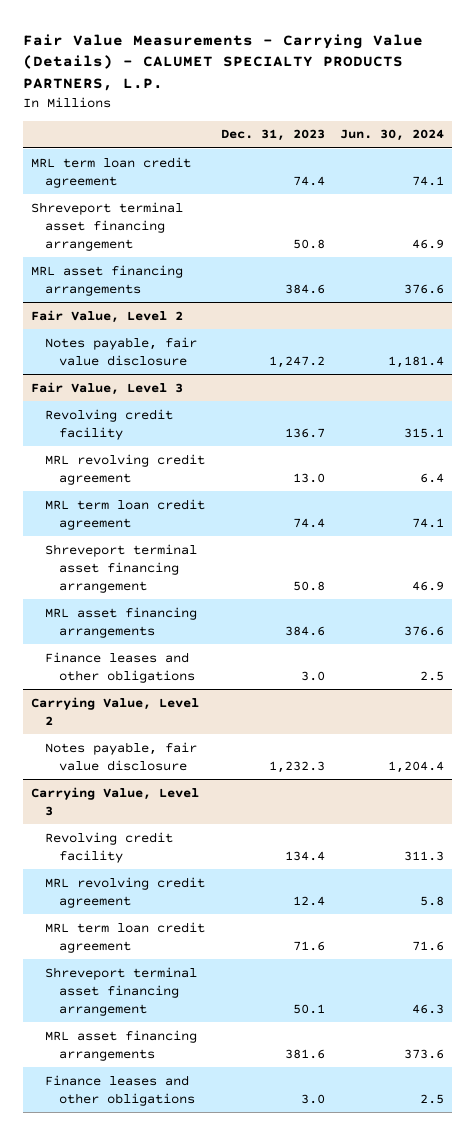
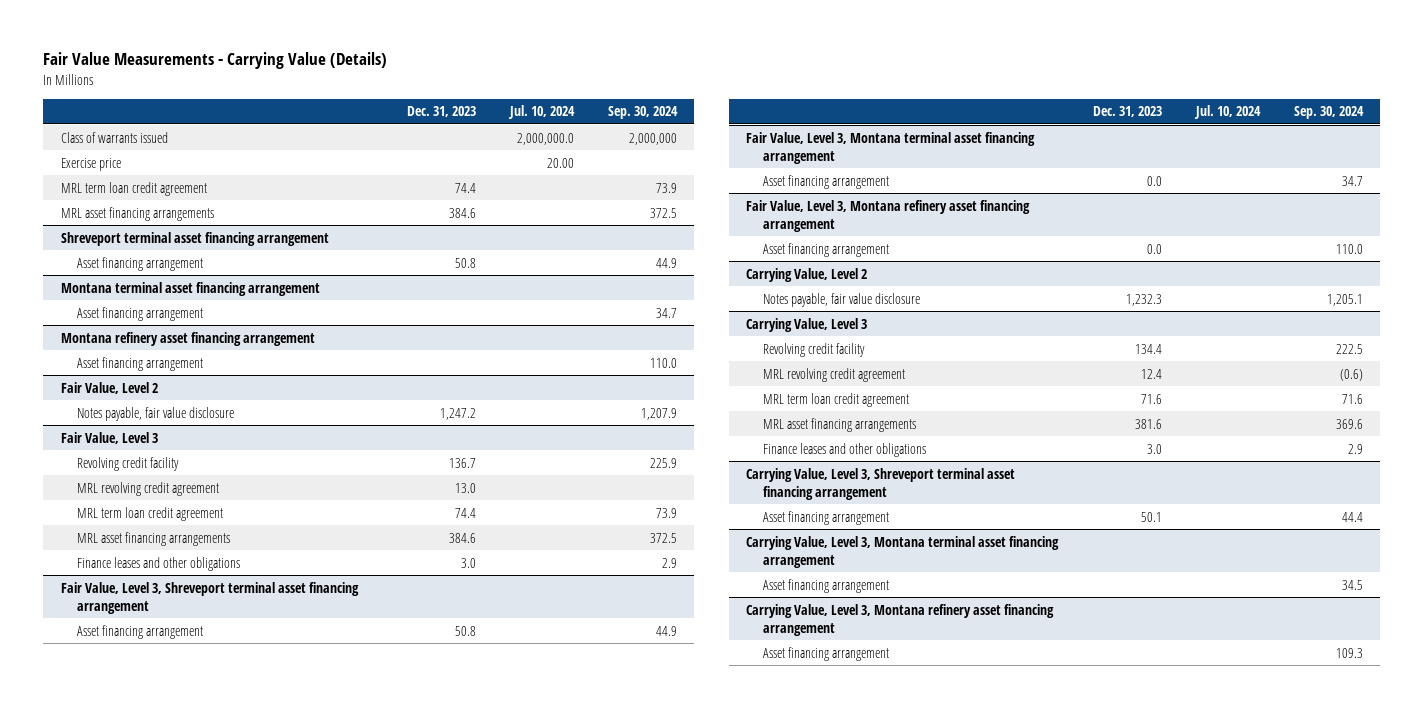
[23,33,424,92] Fair Value Measurements - Carrying Value (Details) - CALUMET SPECIALTY PRODUCTS PARTNERS, L.P. -> [43,52,388,70] Fair Value Measurements - Carrying Value (Details)
[339,129,444,142] Jun. 30, 2024 -> none
none -> [507,105,575,120] Jul. 10, 2024
none -> [607,106,678,120] Sep. 30, 2024
none -> [60,131,168,143] Class of warrants issued
none -> [60,157,121,171] Exercise price
[31,201,184,251] Shreveport terminal asset financing arrangement -> none
none -> [60,231,329,246] Shreveport terminal asset financing arrangement
none -> [76,256,203,271] Asset financing arrangement
none -> [60,281,320,296] Montana terminal asset financing arrangement
none -> [76,306,203,321] Asset financing arrangement
none -> [60,331,315,346] Montana refinery asset financing arrangement
none -> [76,356,203,371] Asset financing arrangement
[45,543,198,593] Shreveport terminal asset financing arrangement -> none
none -> [60,581,359,614] Fair Value, Level 3, Shreveport terminal asset financing arrangement
none -> [76,624,203,639] Asset financing arrangement
none -> [746,131,1036,164] Fair Value, Level 3, Montana terminal asset financing arrangement
none -> [762,174,889,189] Asset financing arrangement
none -> [746,199,1031,232] Fair Value, Level 3, Montana refinery asset financing arrangement
none -> [762,242,889,257] Asset financing arrangement
[45,966,198,1016] Shreveport terminal asset financing arrangement -> none
none -> [746,467,1016,500] Carrying Value, Level 3, Shreveport terminal asset financing arrangement
none -> [762,510,889,525] Asset financing arrangement
none -> [746,535,1060,568] Carrying Value, Level 3, Montana terminal asset financing arrangement
none -> [762,578,889,593] Asset financing arrangement
none -> [746,603,1055,636] Carrying Value, Level 3, Montana refinery asset financing arrangement
none -> [762,646,889,661] Asset financing arrangement

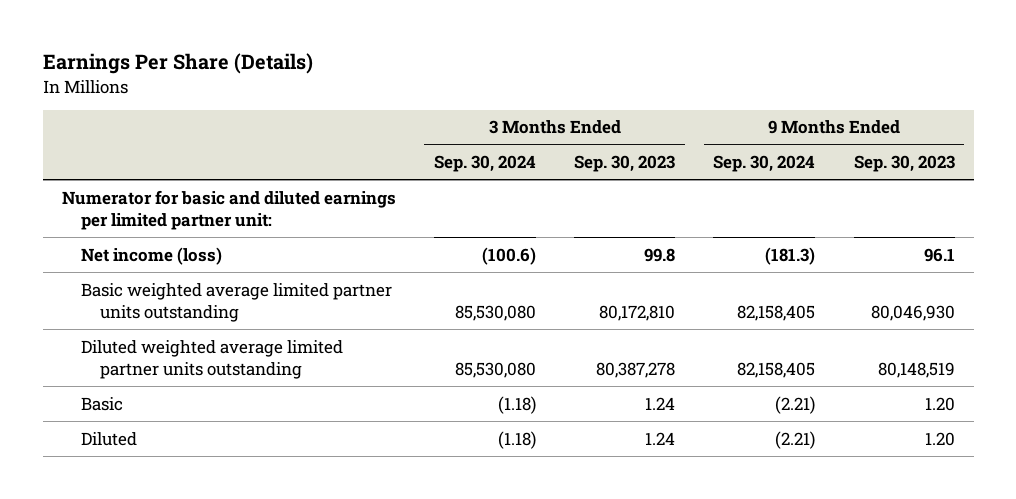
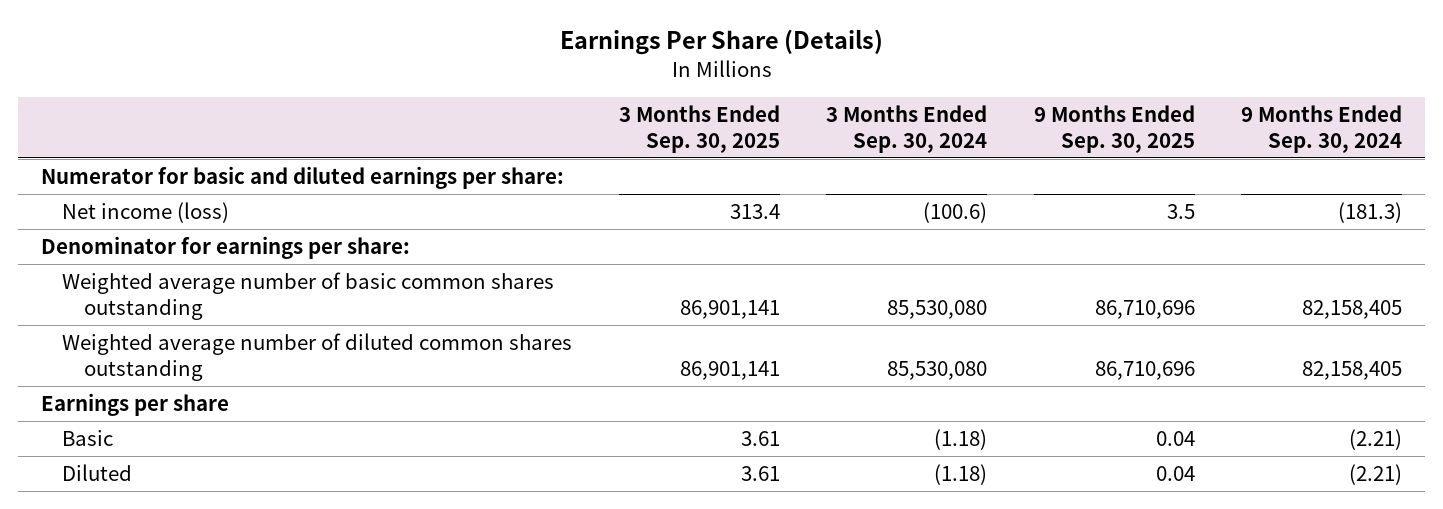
[574,155,676,173] Sep. 30, 2023 -> none
[853,155,955,173] Sep. 30, 2023 -> none
none -> [618,104,780,153] 3 Months Ended Sep. 30, 2025
none -> [1033,104,1195,153] 9 Months Ended Sep. 30, 2025
[61,189,396,230] Numerator for basic and diluted earnings per limited partner unit: -> [40,165,564,189] Numerator for basic and diluted earnings per share:
none -> [40,235,410,259] Denominator for earnings per share:
[80,282,392,322] Basic weighted average limited partner units outstanding -> [62,271,555,320] Weighted average number of basic common shares outstanding
[80,339,343,379] Diluted weighted average limited partner units outstanding -> [62,332,573,381] Weighted average number of diluted common shares outstanding
none -> [40,392,229,416] Earnings per share

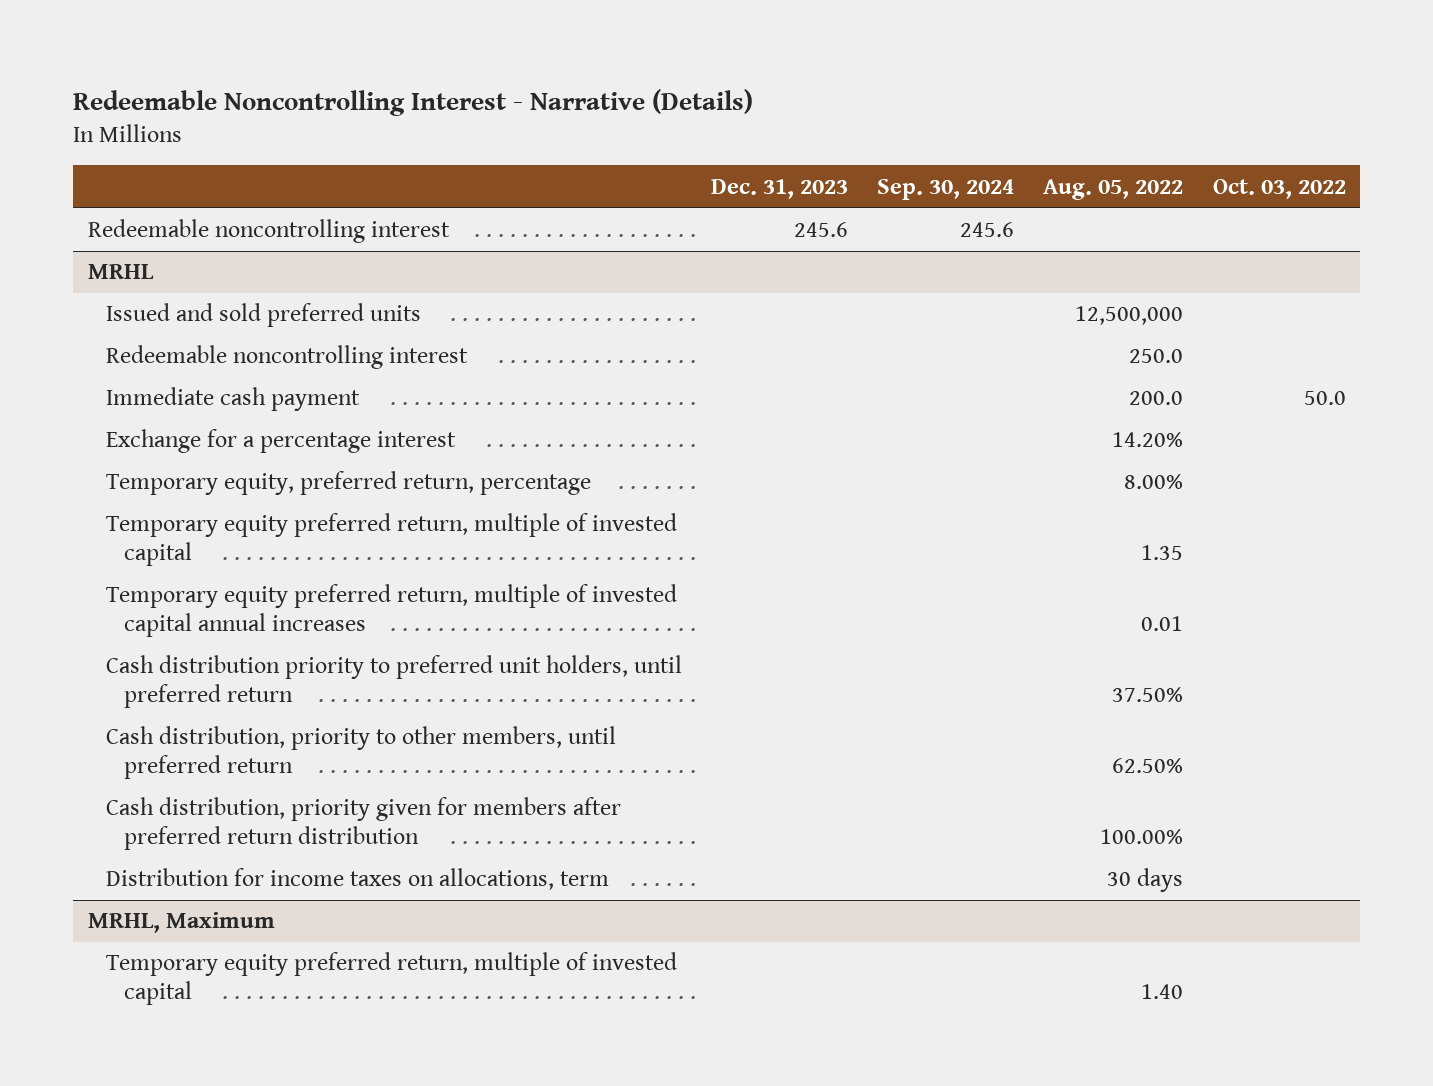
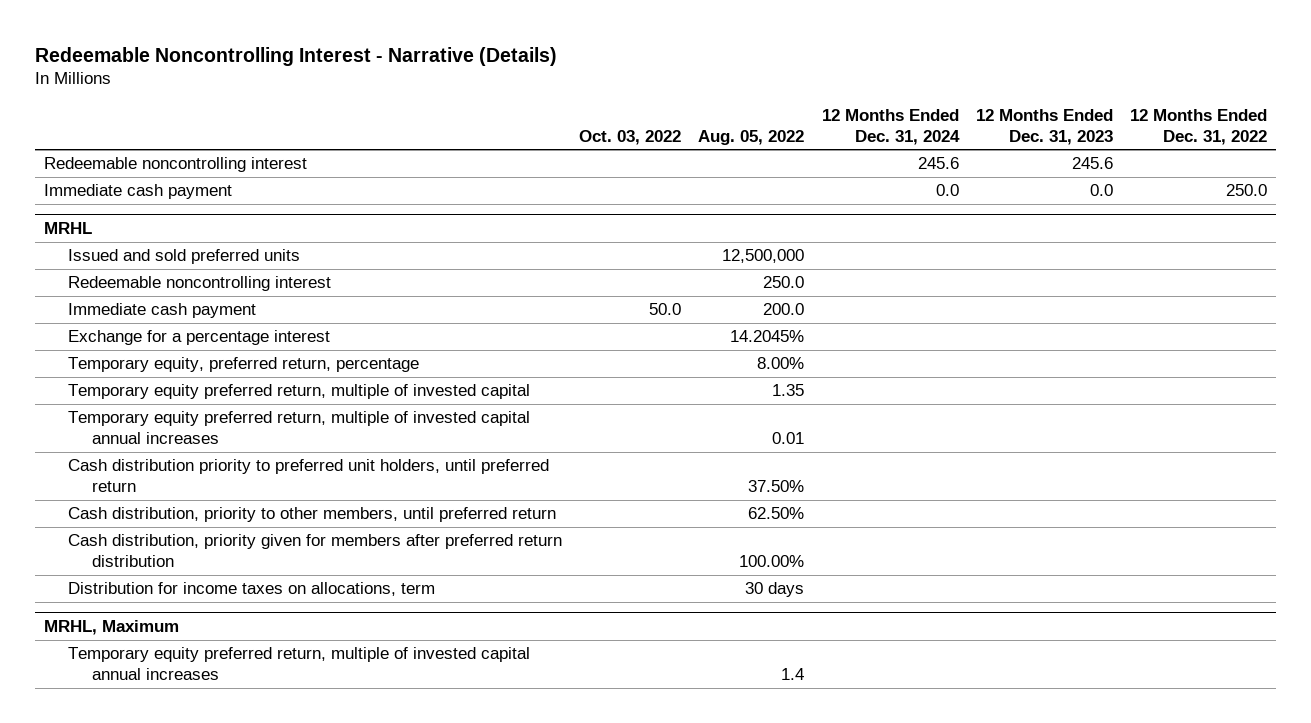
[711,178,849,199] Dec. 31, 2023 -> none
[877,178,1015,200] Sep. 30, 2024 -> none
none -> [821,108,960,145] 12 Months Ended Dec. 31, 2024
none -> [975,108,1113,145] 12 Months Ended Dec. 31, 2023
none -> [1129,108,1267,145] 12 Months Ended Dec. 31, 2022
none -> [44,184,233,200] Immediate cash payment
[1112,432,1184,448] 14.20% -> [730,330,805,343] 14.2045%
[105,952,677,1006] Temporary equity preferred return, multiple of invested capital -> [67,647,530,681] Temporary equity preferred return, multiple of invested capital annual increases
[1141,984,1184,1000] 1.40 -> [781,668,805,681] 1.4

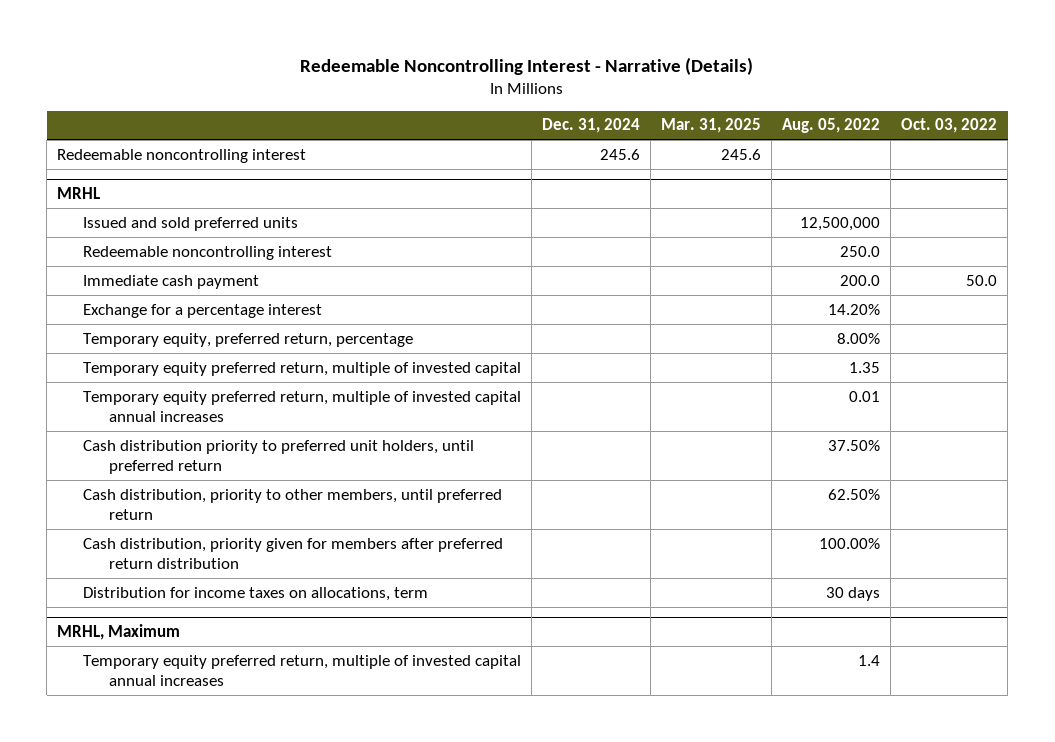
[821,108,960,145] 12 Months Ended Dec. 31, 2024 -> none
[975,108,1113,145] 12 Months Ended Dec. 31, 2023 -> none
[1129,108,1267,145] 12 Months Ended Dec. 31, 2022 -> none
none -> [542,118,641,134] Dec. 31, 2024
none -> [661,118,762,134] Mar. 31, 2025
[44,184,233,200] Immediate cash payment -> none
[730,330,805,343] 14.2045% -> [828,303,881,315] 14.20%

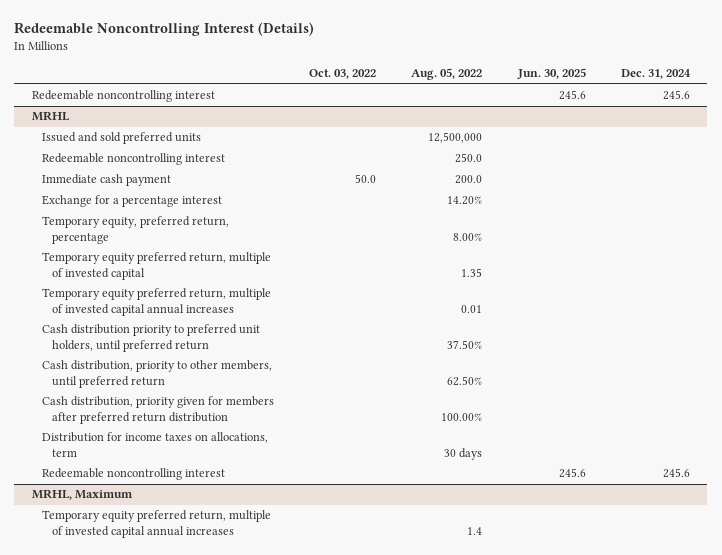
[300,57,754,76] Redeemable Noncontrolling Interest - Narrative (Details) -> [14,22,315,37] Redeemable Noncontrolling Interest (Details)
[661,118,762,134] Mar. 31, 2025 -> none
none -> [516,68,586,80] Jun. 30, 2025
none -> [41,468,225,481] Redeemable noncontrolling interest

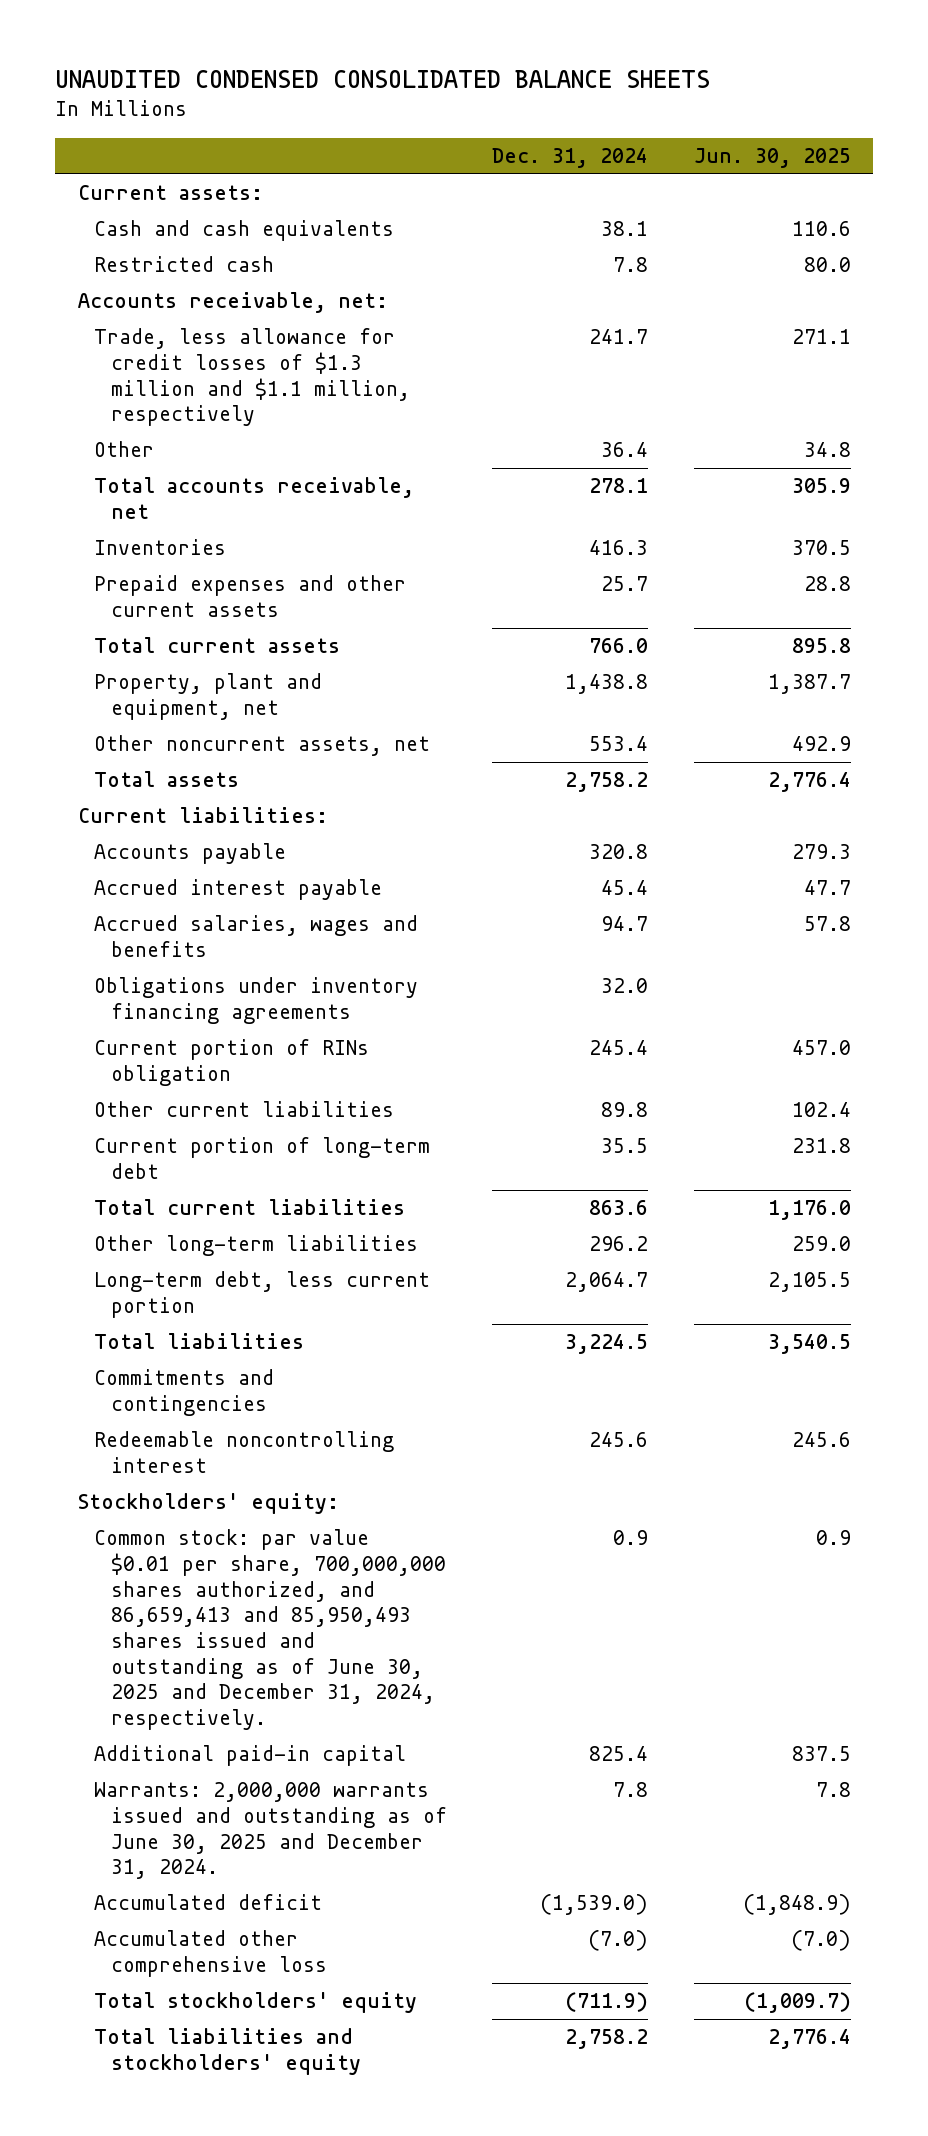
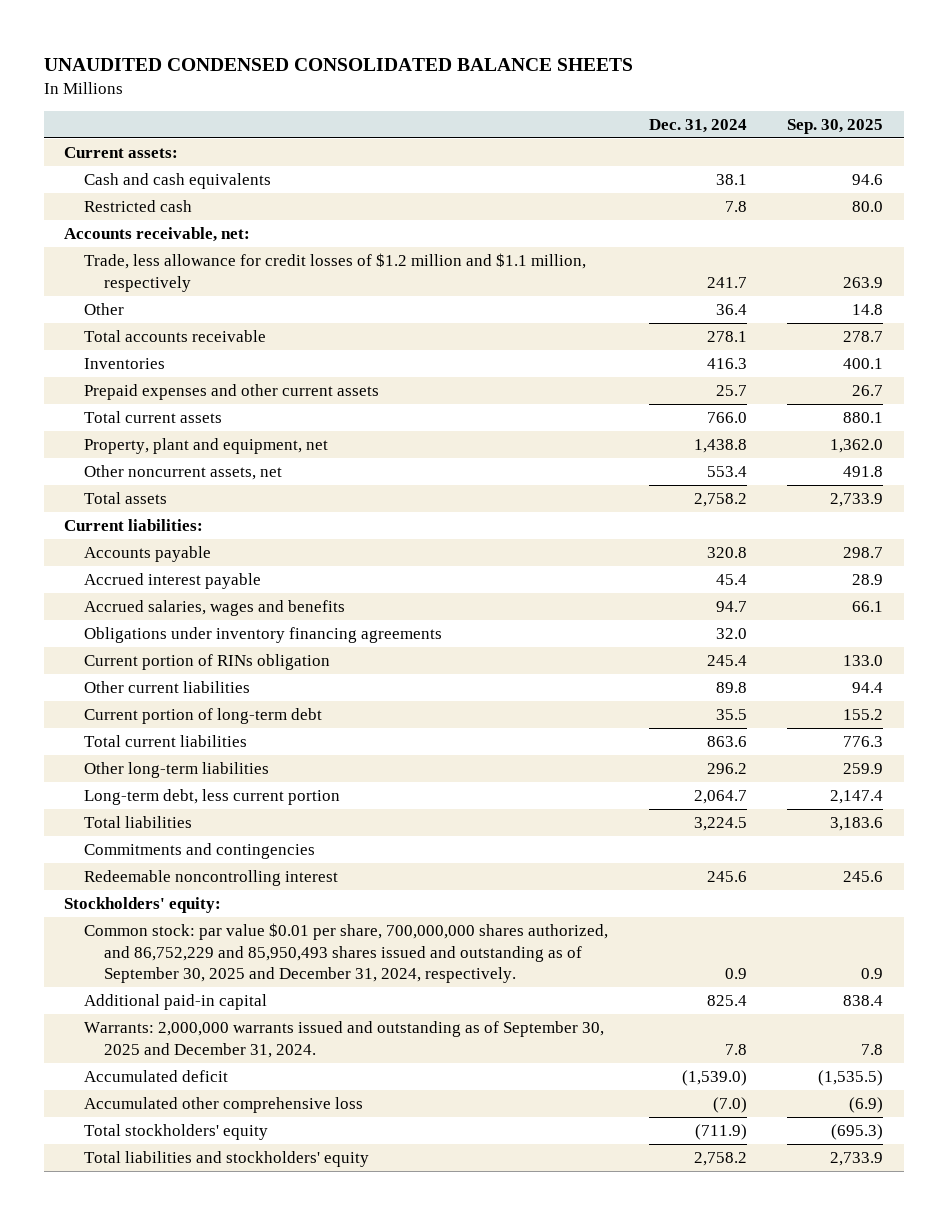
[693,147,851,168] Jun. 30, 2025 -> none
none -> [787,118,884,134] Sep. 30, 2025
[94,328,410,427] Trade, less allowance for credit losses of $1.3 million and $1.1 million, respectively -> [84,253,587,292] Trade, less allowance for credit losses of $1.2 million and $1.1 million, respectively
[94,477,415,519] Total accounts receivable, net -> [84,330,267,343] Total accounts receivable
[94,1529,446,1730] Common stock: par value $0.01 per share, 700,000,000 shares authorized, and 86,659,413 and 85,950,493 shares issued and outstanding as of June 30, 2025 and December 31, 2024, respectively. -> [84,923,609,984] Common stock: par value $0.01 per share, 700,000,000 shares authorized, and 86,752,229 and 85,950,493 shares issued and outstanding as of September 30, 2025 and December 31, 2024, respectively.
[94,1782,447,1880] Warrants: 2,000,000 warrants issued and outstanding as of June 30, 2025 and December 31, 2024. -> [84,1021,605,1058] Warrants: 2,000,000 warrants issued and outstanding as of September 30, 2025 and December 31, 2024.

